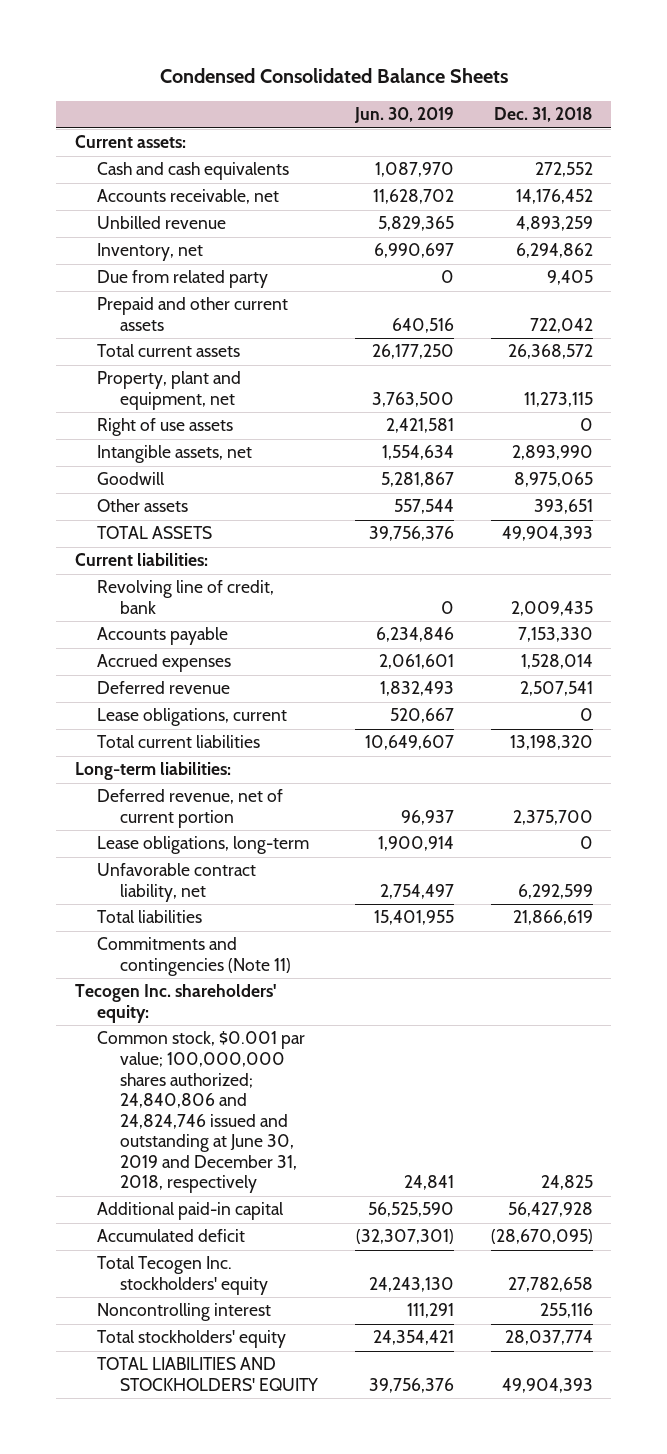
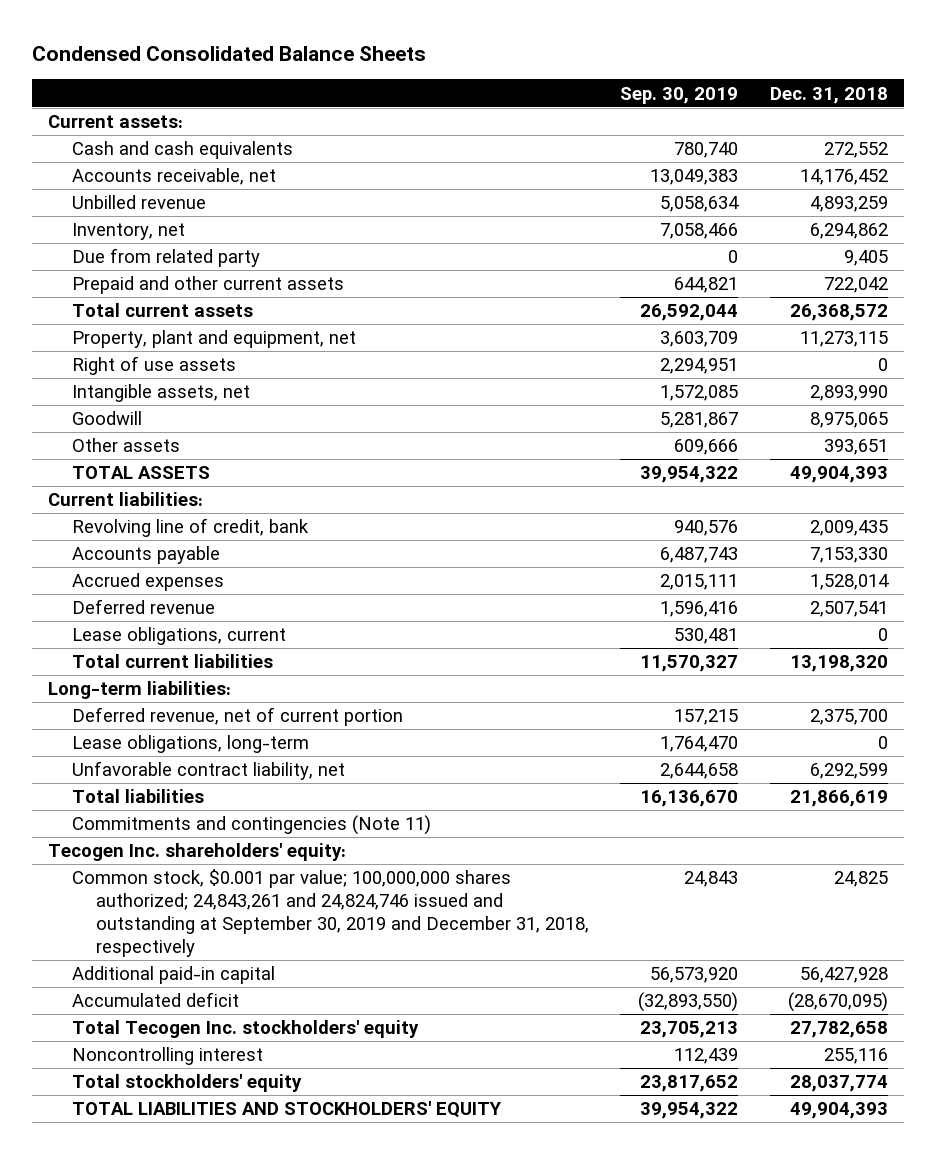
[353,107,454,124] Jun. 30, 2019 -> none
none -> [620,86,739,104] Sep. 30, 2019
[97,1031,306,1194] Common stock, $0.001 par value; 100,000,000 shares authorized; 24,840,806 and 24,824,746 issued and outstanding at June 30, 2019 and December 31, 2018, respectively -> [71,869,589,957] Common stock, $0.001 par value; 100,000,000 shares authorized; 24,843,261 and 24,824,746 issued and outstanding at September 30, 2019 and December 31, 2018, respectively

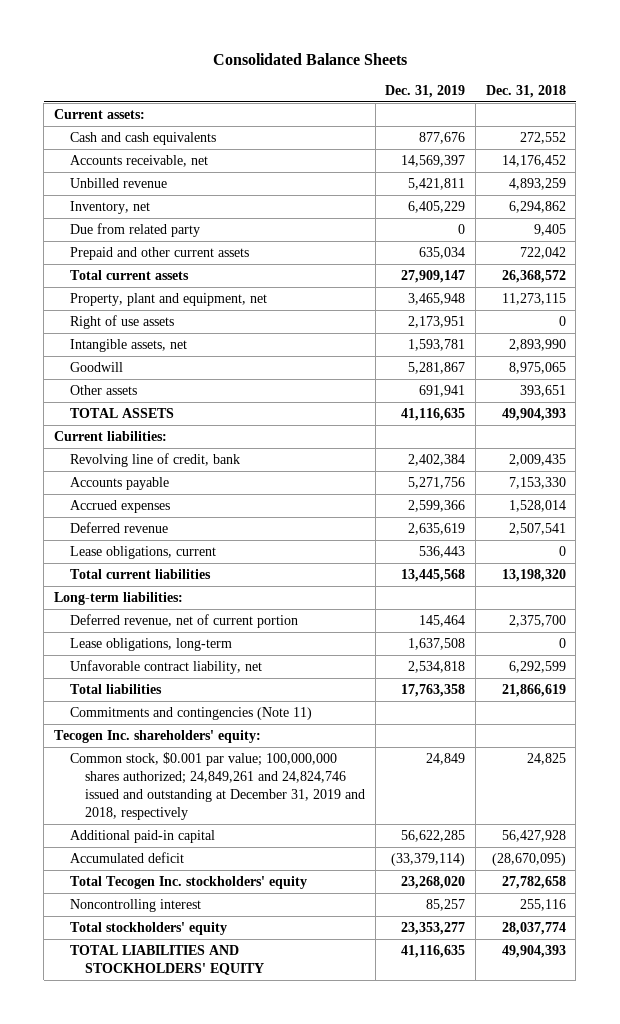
[32,45,427,61] Condensed Consolidated Balance Sheets -> [212,53,407,66] Consolidated Balance Sheets
[620,86,739,104] Sep. 30, 2019 -> none
none -> [385,84,466,98] Dec. 31, 2019
[71,869,589,957] Common stock, $0.001 par value; 100,000,000 shares authorized; 24,843,261 and 24,824,746 issued and outstanding at September 30, 2019 and December 31, 2018, respectively -> [69,751,366,820] Common stock, $0.001 par value; 100,000,000 shares authorized; 24,849,261 and 24,824,746 issued and outstanding at December 31, 2019 and 2018, respectively

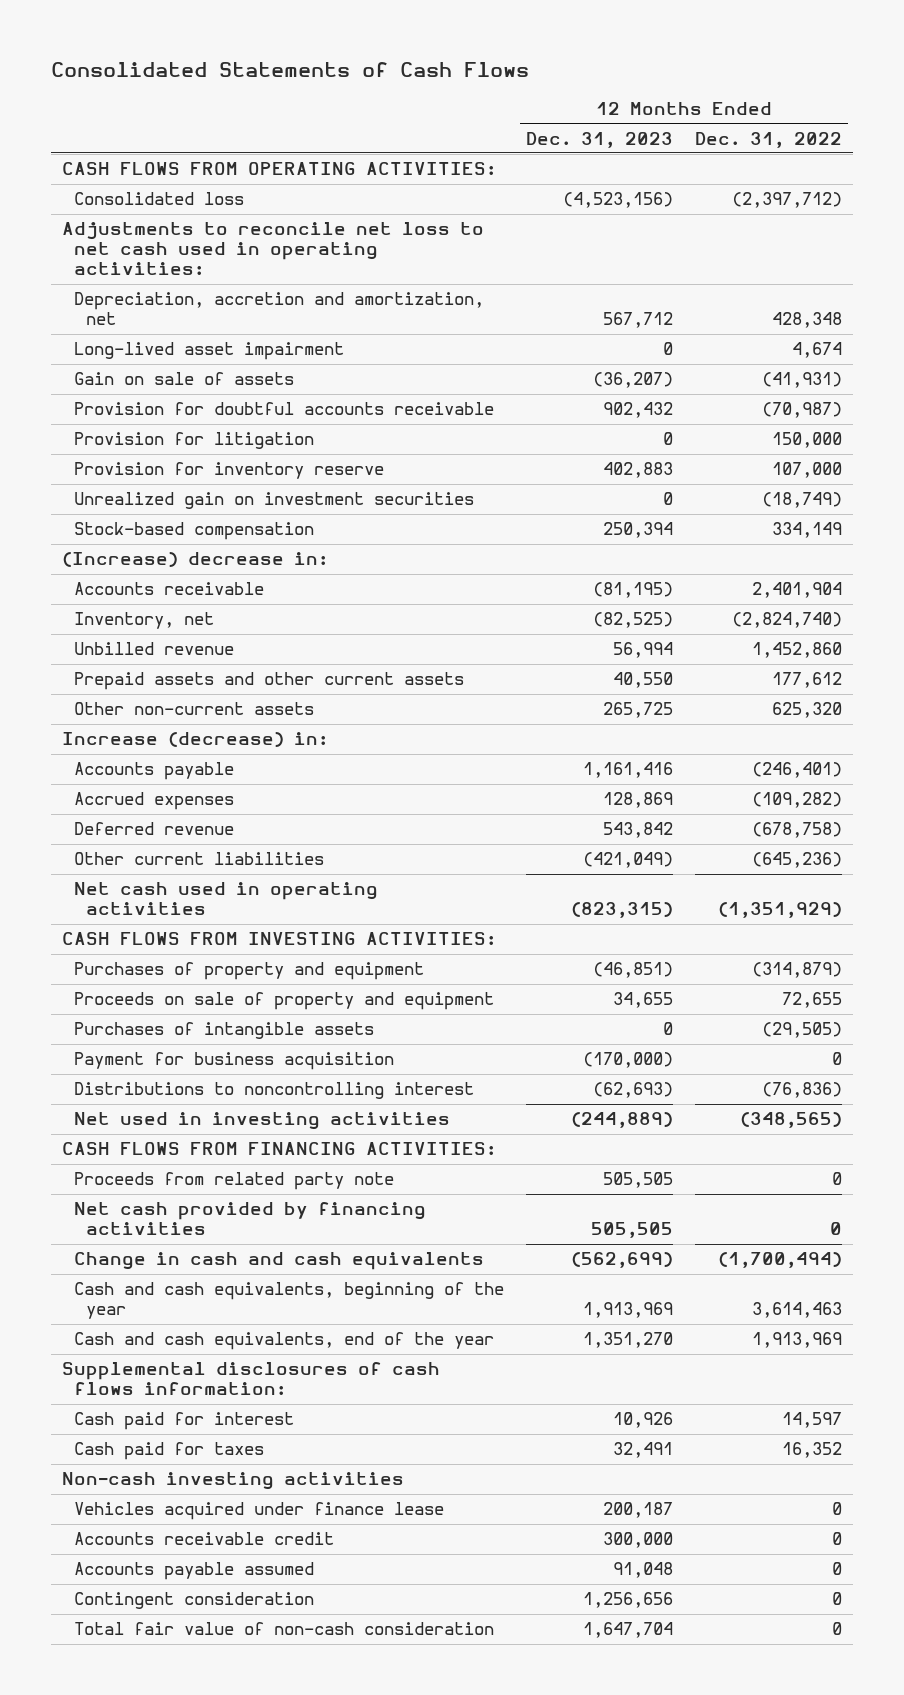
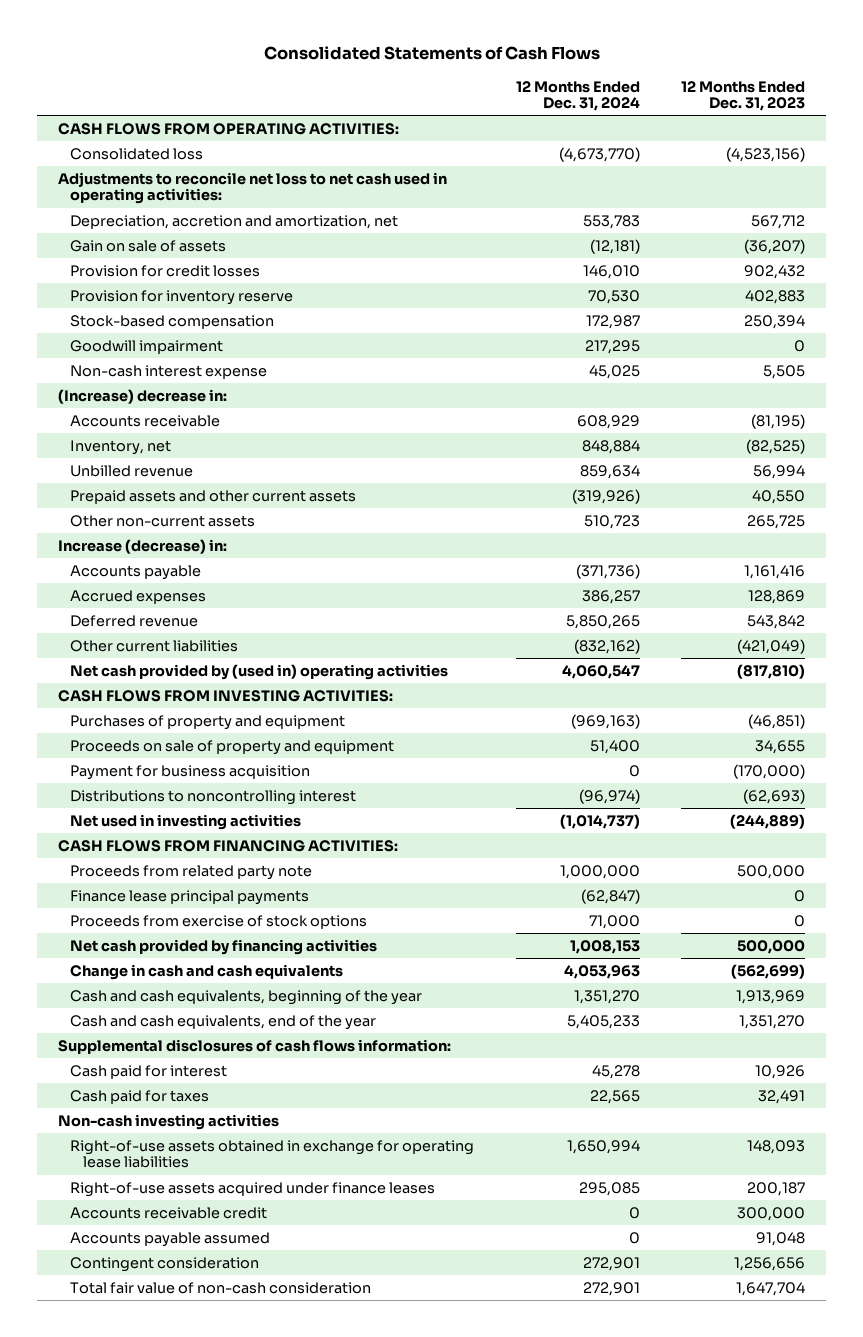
[695,131,843,148] Dec. 31, 2022 -> none
none -> [515,80,640,112] 12 Months Ended Dec. 31, 2024
[73,342,344,361] Long-lived asset impairment -> none
[73,432,314,450] Provision for litigation -> none
[73,402,494,416] Provision for doubtful accounts receivable -> [70,264,261,277] Provision for credit losses
[73,492,474,510] Unrealized gain on investment securities -> none
none -> [70,339,224,354] Goodwill impairment
none -> [70,364,268,379] Non-cash interest expense
[73,882,378,916] Net cash used in operating activities -> [70,663,449,680] Net cash provided by (used in) operating activities
[570,902,673,919] (823,315) -> [737,663,806,679] (817,810)
[73,1022,374,1040] Purchases of intangible assets -> none
[602,1172,673,1189] 505,505 -> [737,864,806,879] 500,000
none -> [70,889,310,905] Finance lease principal payments
none -> [70,914,368,929] Proceeds from exercise of stock options
[590,1222,673,1239] 505,505 -> [737,939,806,954] 500,000
none -> [70,1139,475,1169] Right-of-use assets obtained in exchange for operating lease liabilities
[73,1502,444,1521] Vehicles acquired under finance lease -> [70,1181,436,1197] Right-of-use assets acquired under finance leases

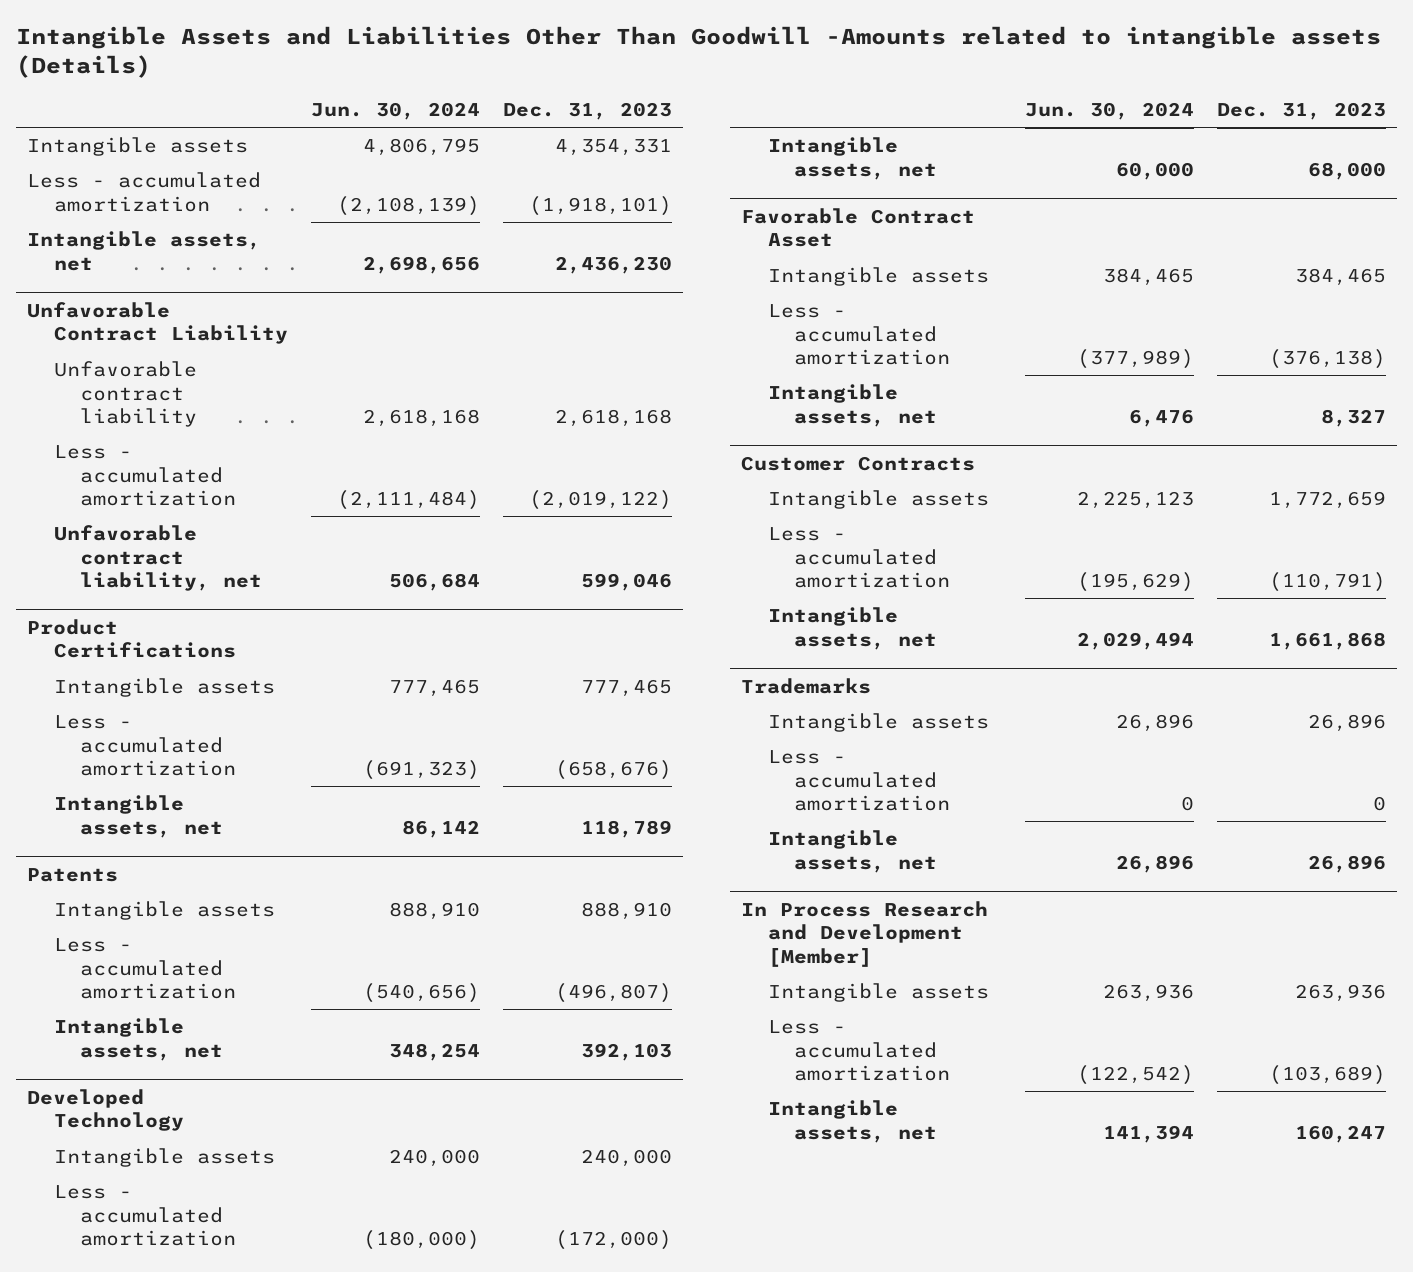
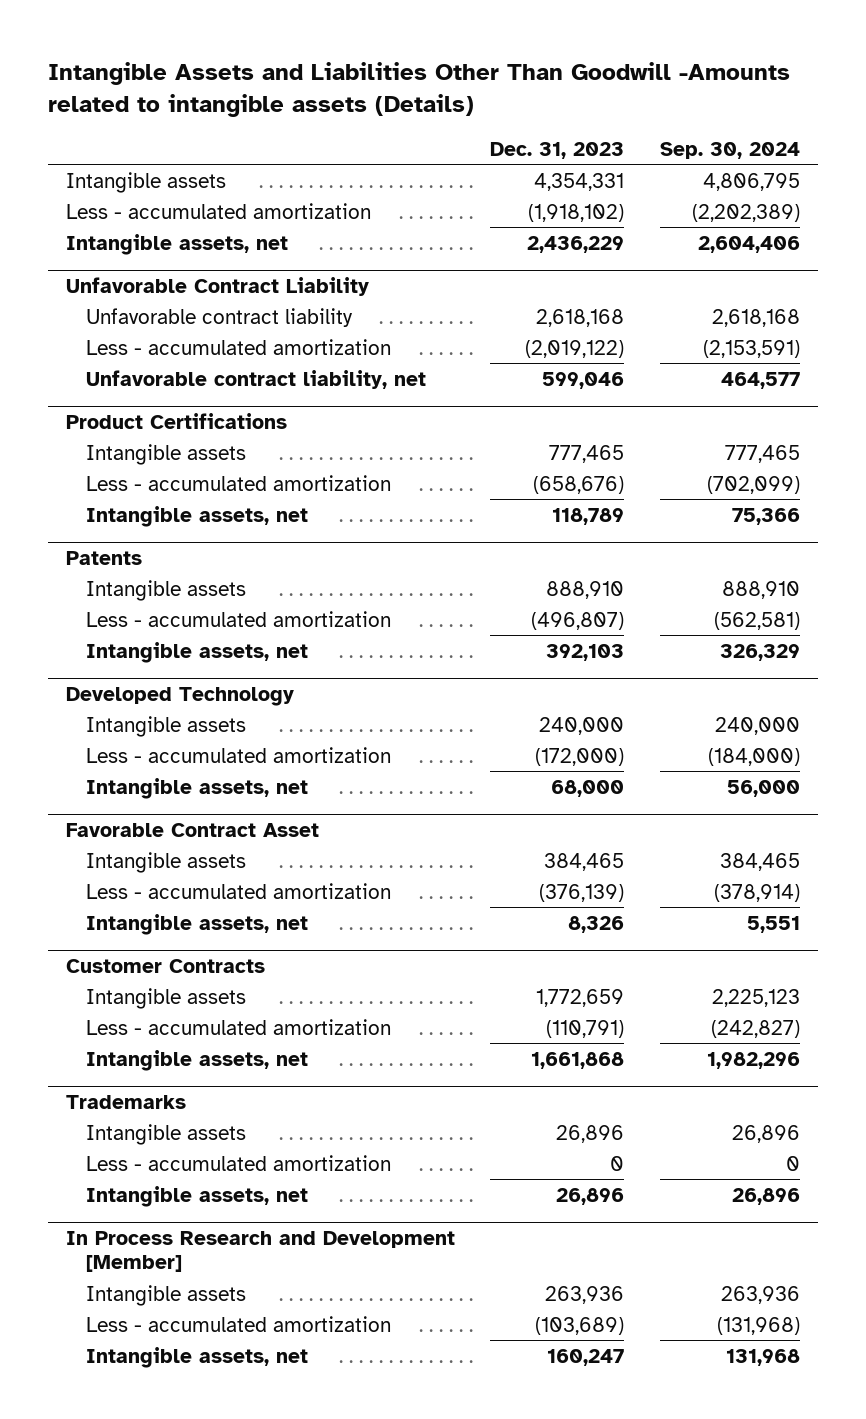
[310,101,480,120] Jun. 30, 2024 -> none
none -> [659,141,800,159] Sep. 30, 2024
[528,195,672,216] (1,918,101) -> [528,203,625,222] (1,918,102)
[554,255,672,274] 2,436,230 -> [527,235,625,253] 2,436,229
[1268,349,1386,370] (376,138) -> [539,883,625,902] (376,139)
[1320,408,1386,427] 8,327 -> [568,915,625,933] 8,326

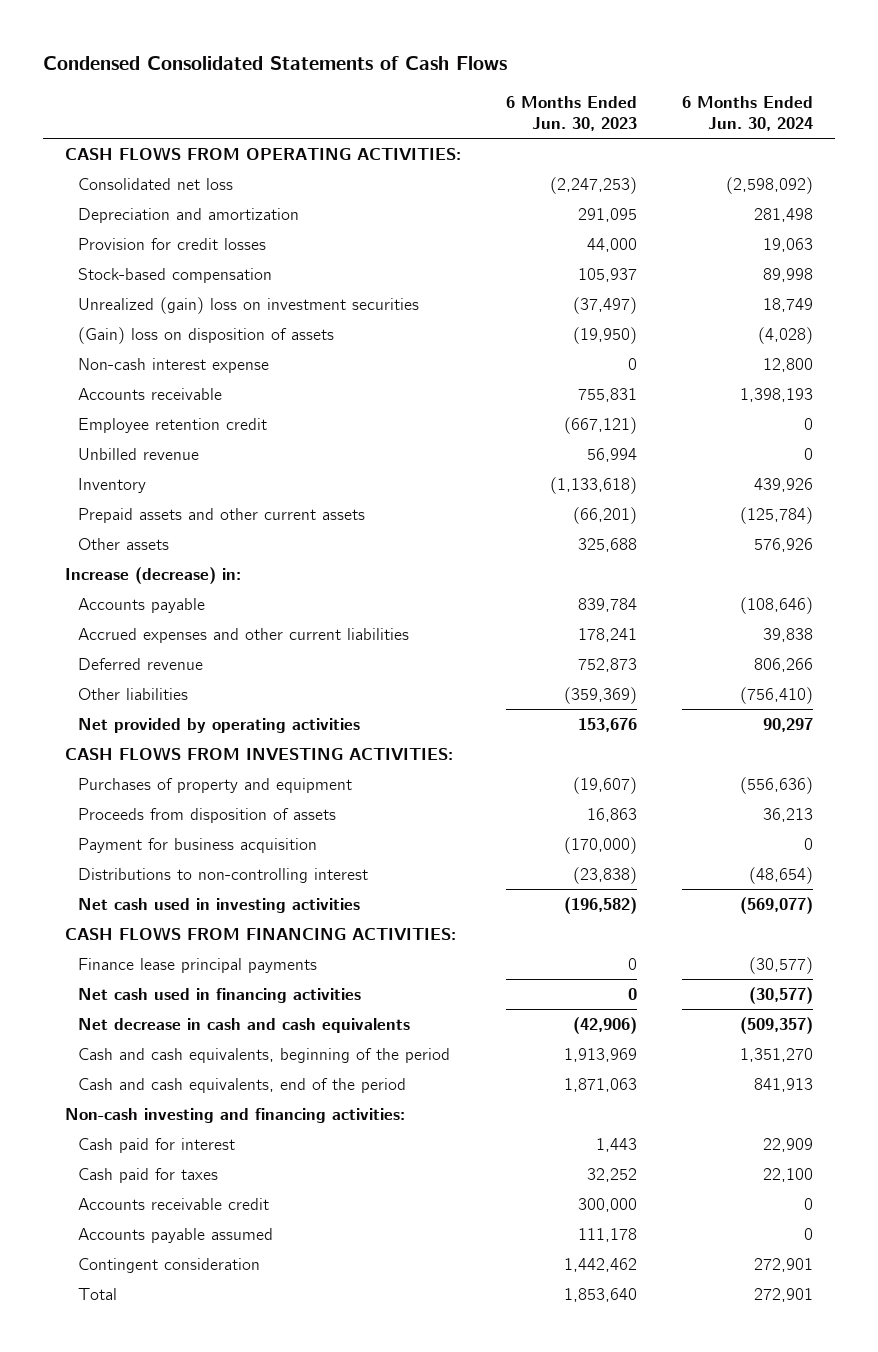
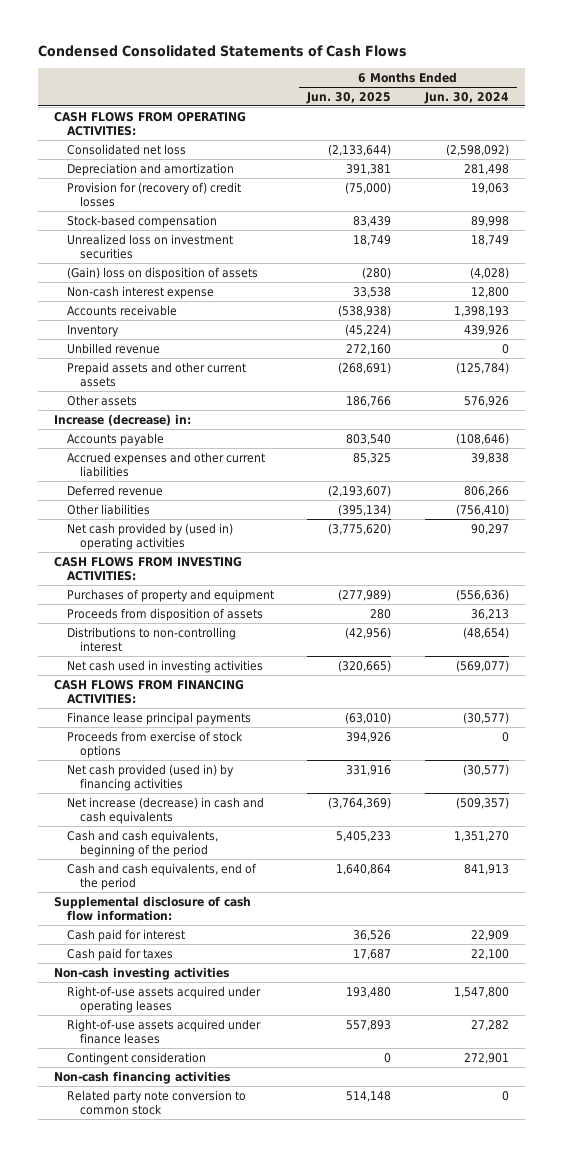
[506,95,638,131] 6 Months Ended Jun. 30, 2023 -> none
none -> [306,91,392,104] Jun. 30, 2025
[77,238,266,251] Provision for credit losses -> [67,181,242,207] Provision for (recovery of) credit losses
[77,297,419,315] Unrealized (gain) loss on investment securities -> [67,233,234,259] Unrealized loss on investment securities
[77,418,267,434] Employee retention credit -> none
[77,448,199,461] Unbilled revenue -> [67,342,161,354] Unbilled revenue
[77,718,360,734] Net provided by operating activities -> [67,522,234,550] Net cash provided by (used in) operating activities
[77,838,317,854] Payment for business acquisition -> none
none -> [67,730,244,758] Proceeds from exercise of stock options
[77,988,361,1004] Net cash used in financing activities -> [67,763,235,791] Net cash provided (used in) by financing activities
[77,1018,410,1034] Net decrease in cash and cash equivalents -> [67,796,265,824] Net increase (decrease) in cash and cash equivalents
[65,1108,406,1124] Non-cash investing and financing activities: -> none
none -> [54,895,252,921] Supplemental disclosure of cash flow information:
[77,1198,269,1211] Accounts receivable credit -> none
[77,1228,273,1244] Accounts payable assumed -> none
none -> [54,966,230,980] Non-cash investing activities
none -> [67,985,262,1013] Right-of-use assets acquired under operating leases
none -> [67,1018,262,1044] Right-of-use assets acquired under finance leases
[77,1288,117,1301] Total -> none
none -> [54,1070,231,1084] Non-cash financing activities
none -> [67,1089,247,1115] Related party note conversion to common stock

